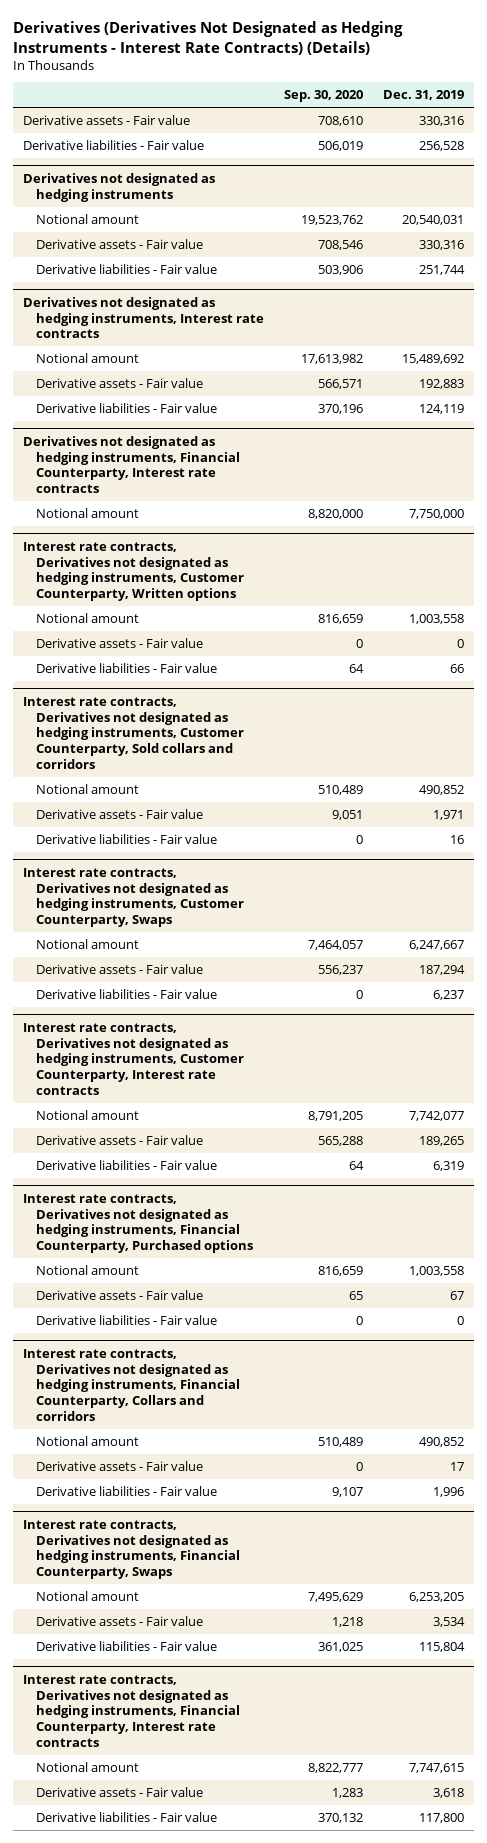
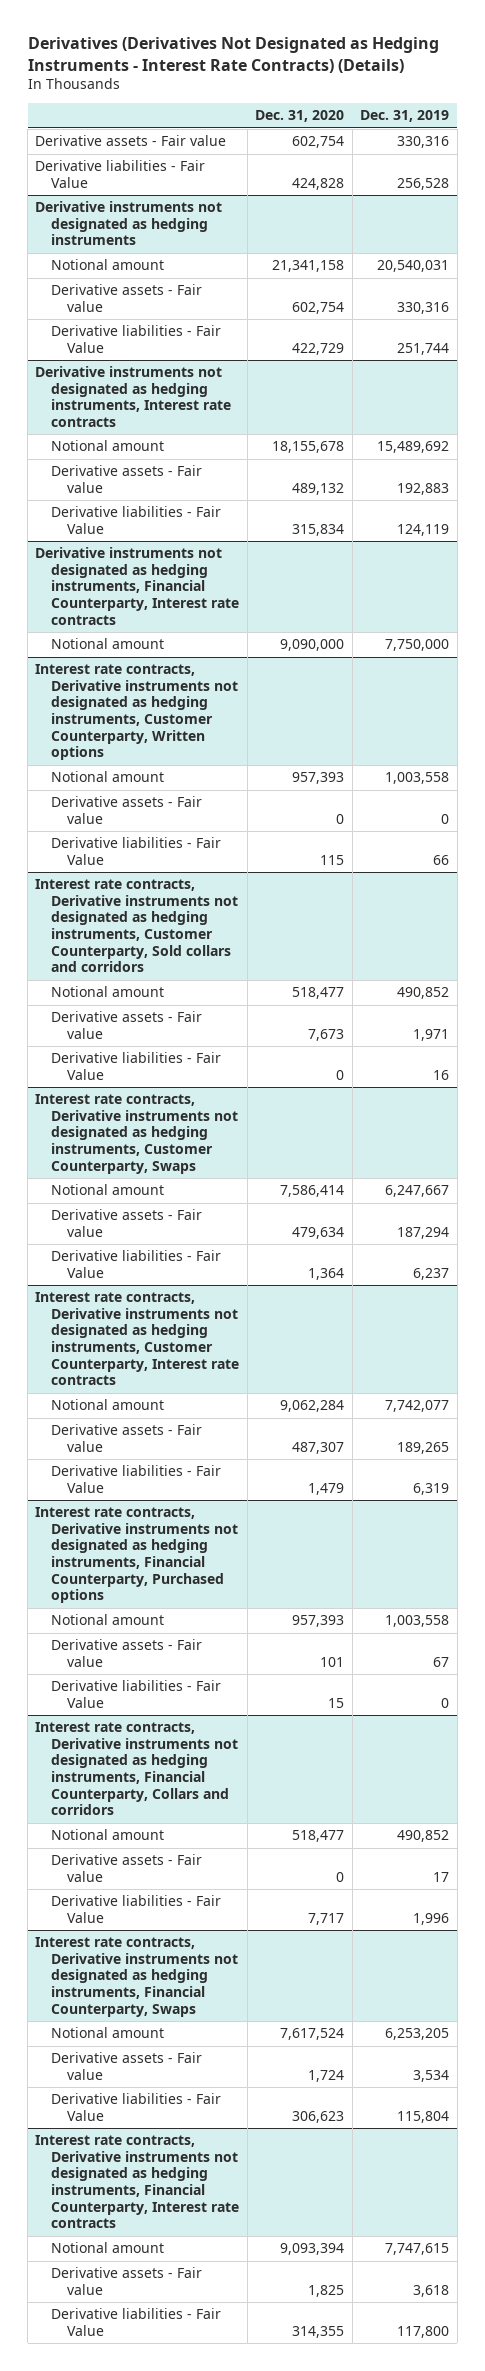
[283,90,363,103] Sep. 30, 2020 -> none
none -> [255,110,345,123] Dec. 31, 2020
[23,140,205,151] Derivative liabilities - Fair value -> [35,160,206,188] Derivative liabilities - Fair Value
[23,172,216,202] Derivatives not designated as hedging instruments -> [35,201,223,246] Derivative instruments not designated as hedging instruments
[35,264,217,275] Derivative liabilities - Fair value -> [51,325,222,353] Derivative liabilities - Fair Value
[23,296,264,339] Derivatives not designated as hedging instruments, Interest rate contracts -> [35,366,232,428] Derivative instruments not designated as hedging instruments, Interest rate contracts
[35,403,217,414] Derivative liabilities - Fair value -> [51,506,222,534] Derivative liabilities - Fair Value
[23,435,240,494] Derivatives not designated as hedging instruments, Financial Counterparty, Interest rate contracts -> [35,547,240,625] Derivative instruments not designated as hedging instruments, Financial Counterparty, Interest rate contracts
[23,541,244,602] Interest rate contracts, Derivatives not designated as hedging instruments, Customer Counterparty, Written options -> [35,664,239,761] Interest rate contracts, Derivative instruments not designated as hedging instruments, Customer Counterparty, Written options
[35,663,217,674] Derivative liabilities - Fair value -> [51,837,222,865] Derivative liabilities - Fair Value
[23,696,244,769] Interest rate contracts, Derivatives not designated as hedging instruments, Customer Counterparty, Sold collars and corridors -> [35,879,239,973] Interest rate contracts, Derivative instruments not designated as hedging instruments, Customer Counterparty, Sold collars and corridors
[35,834,217,845] Derivative liabilities - Fair value -> [51,1052,222,1080] Derivative liabilities - Fair Value
[23,867,244,928] Interest rate contracts, Derivatives not designated as hedging instruments, Customer Counterparty, Swaps -> [35,1094,239,1174] Interest rate contracts, Derivative instruments not designated as hedging instruments, Customer Counterparty, Swaps
[35,989,217,1000] Derivative liabilities - Fair value -> [51,1250,222,1278] Derivative liabilities - Fair Value
[23,1022,244,1095] Interest rate contracts, Derivatives not designated as hedging instruments, Customer Counterparty, Interest rate contracts -> [35,1292,240,1386] Interest rate contracts, Derivative instruments not designated as hedging instruments, Customer Counterparty, Interest rate contracts
[35,1160,217,1171] Derivative liabilities - Fair value -> [51,1465,222,1493] Derivative liabilities - Fair Value
[23,1193,253,1254] Interest rate contracts, Derivatives not designated as hedging instruments, Financial Counterparty, Purchased options -> [35,1507,239,1604] Interest rate contracts, Derivative instruments not designated as hedging instruments, Financial Counterparty, Purchased options
[35,1315,217,1326] Derivative liabilities - Fair value -> [51,1680,222,1708] Derivative liabilities - Fair Value
[23,1348,240,1421] Interest rate contracts, Derivatives not designated as hedging instruments, Financial Counterparty, Collars and corridors -> [35,1722,239,1816] Interest rate contracts, Derivative instruments not designated as hedging instruments, Financial Counterparty, Collars and corridors
[35,1486,217,1497] Derivative liabilities - Fair value -> [51,1895,222,1923] Derivative liabilities - Fair Value
[23,1519,240,1580] Interest rate contracts, Derivatives not designated as hedging instruments, Financial Counterparty, Swaps -> [35,1937,239,2017] Interest rate contracts, Derivative instruments not designated as hedging instruments, Financial Counterparty, Swaps
[35,1641,217,1652] Derivative liabilities - Fair value -> [51,2093,222,2121] Derivative liabilities - Fair Value
[23,1674,240,1747] Interest rate contracts, Derivatives not designated as hedging instruments, Financial Counterparty, Interest rate contracts -> [35,2135,240,2229] Interest rate contracts, Derivative instruments not designated as hedging instruments, Financial Counterparty, Interest rate contracts
[35,1812,217,1823] Derivative liabilities - Fair value -> [51,2308,222,2336] Derivative liabilities - Fair Value

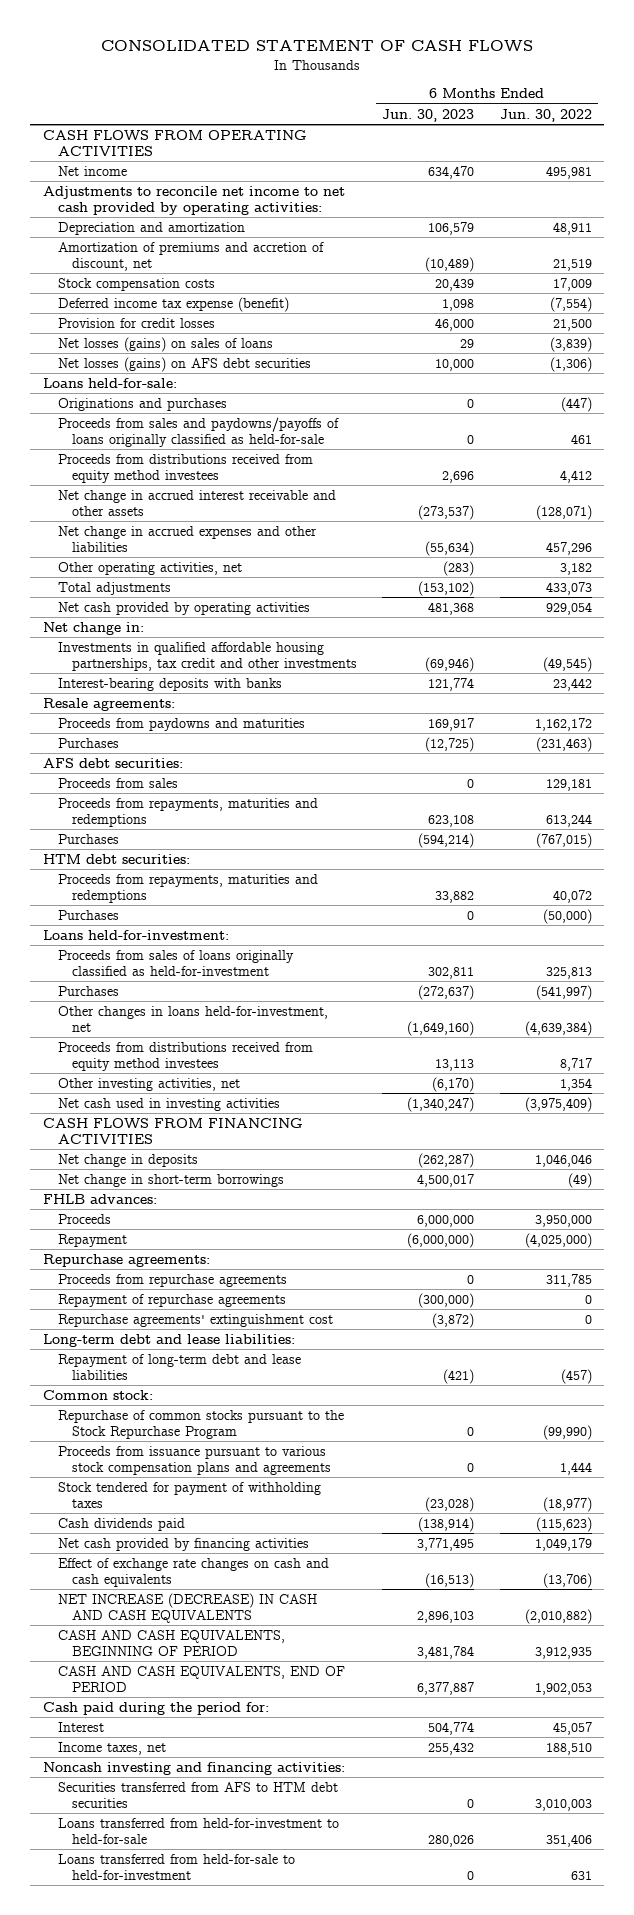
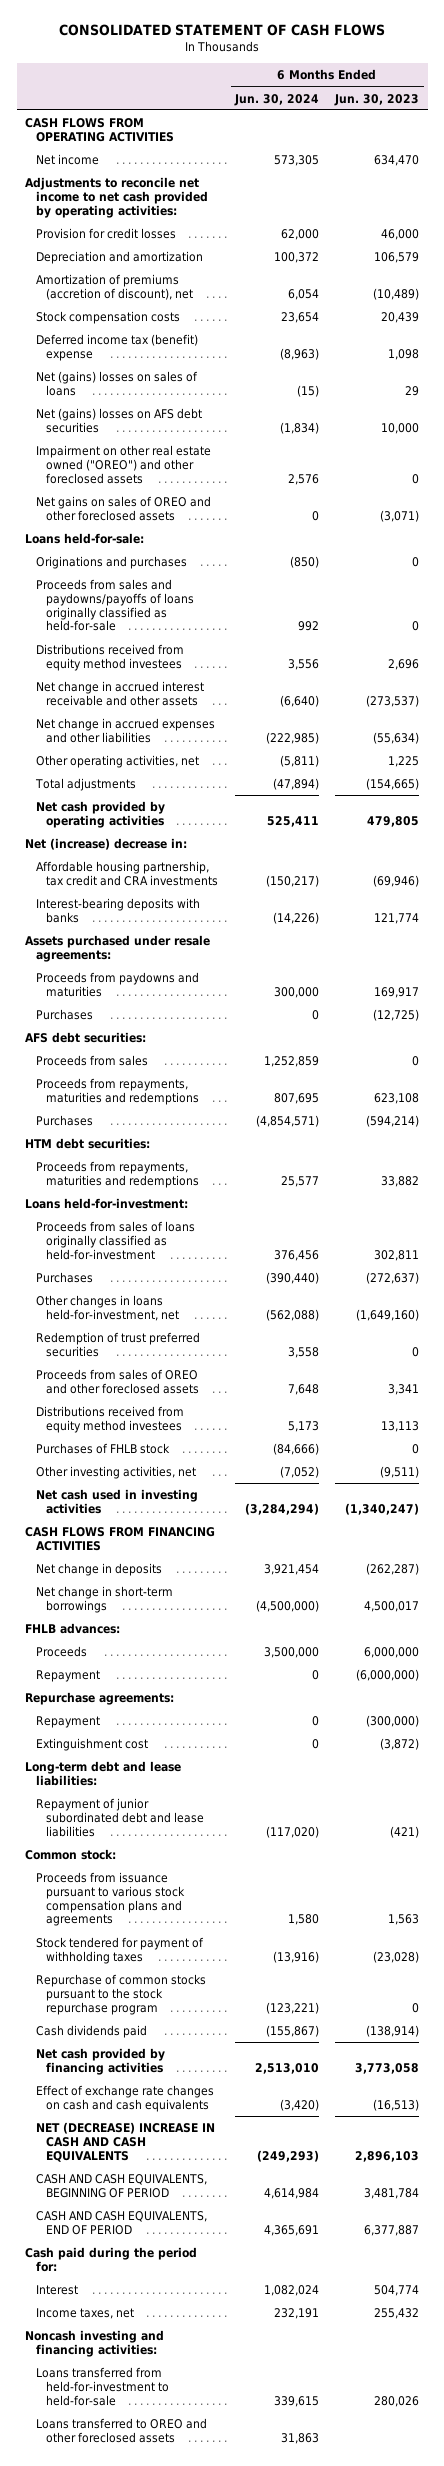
[499,108,592,122] Jun. 30, 2022 -> none
none -> [233,93,319,106] Jun. 30, 2024
[57,317,215,328] Provision for credit losses -> [35,228,176,240] Provision for credit losses
[57,241,324,271] Amortization of premiums and accretion of discount, net -> [35,274,194,300] Amortization of premiums (accretion of discount), net
[57,296,289,312] Deferred income tax expense (benefit) -> [35,334,198,361] Deferred income tax (benefit) expense
[57,336,273,352] Net losses (gains) on sales of loans -> [35,371,198,396] Net (gains) losses on sales of loans
[57,356,311,372] Net losses (gains) on AFS debt securities -> [35,408,202,433] Net (gains) losses on AFS debt securities
none -> [35,445,211,484] Impairment on other real estate owned ("OREO") and other foreclosed assets
none -> [35,496,211,521] Net gains on sales of OREO and other foreclosed assets
[57,453,313,483] Proceeds from distributions received from equity method investees -> [35,644,184,671] Distributions received from equity method investees
[443,560,475,576] (283) -> [388,756,420,768] 1,225
[418,580,475,596] (153,102) -> [366,778,420,791] (154,665)
[428,601,475,615] 481,368 -> [367,815,420,827] 479,805
[42,621,144,635] Net change in: -> [24,838,187,851] Net (increase) decrease in:
[57,641,358,671] Investments in qualified affordable housing partnerships, tax credit and other investments -> [35,861,219,886] Affordable housing partnership, tax credit and CRA investments
[42,697,175,711] Resale agreements: -> [24,935,210,962] Assets purchased under resale agreements:
[57,909,119,920] Purchases -> none
none -> [35,1332,200,1357] Redemption of trust preferred securities
none -> [35,1369,200,1394] Proceeds from sales of OREO and other foreclosed assets
[57,1041,313,1071] Proceeds from distributions received from equity method investees -> [35,1406,184,1433] Distributions received from equity method investees
none -> [35,1443,170,1455] Purchases of FHLB stock
[432,1076,475,1092] (6,170) -> [380,1466,420,1479] (9,511)
[57,1273,287,1287] Proceeds from repurchase agreements -> none
[57,1293,286,1307] Repayment of repurchase agreements -> [35,1716,100,1729] Repayment
[57,1313,333,1327] Repurchase agreements' extinguishment cost -> [35,1738,148,1752] Extinguishment cost
[57,1353,301,1380] Repayment of long-term debt and lease liabilities -> [35,1798,205,1837] Repayment of junior subordinated debt and lease liabilities
[57,1409,344,1439] Repurchase of common stocks pursuant to the Stock Repurchase Program -> none
[467,1462,475,1472] 0 -> [388,1914,420,1926] 1,563
none -> [35,1974,206,2015] Repurchase of common stocks pursuant to the stock repurchase program
[417,1537,475,1551] 3,771,495 -> [355,2062,420,2074] 3,773,058
[57,1592,317,1623] NET INCREASE (DECREASE) IN CASH AND CASH EQUIVALENTS -> [35,2122,215,2162] NET (DECREASE) INCREASE IN CASH AND CASH EQUIVALENTS
[57,1781,338,1808] Securities transferred from AFS to HTM debt securities -> none
[57,1853,295,1880] Loans transferred from held-for-sale to held-for-investment -> none
none -> [35,2418,207,2443] Loans transferred to OREO and other foreclosed assets

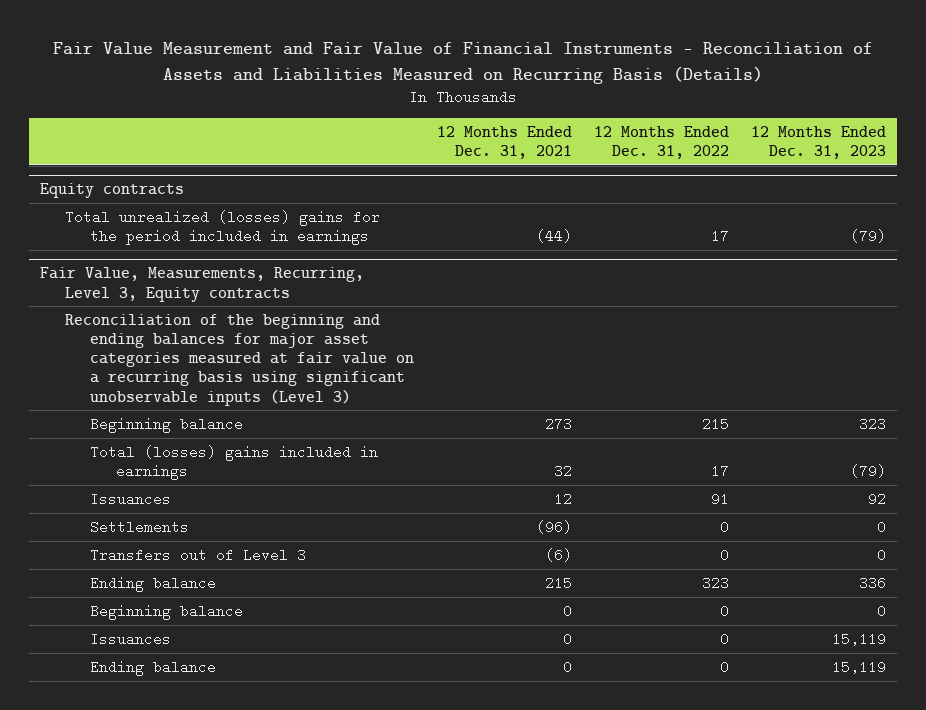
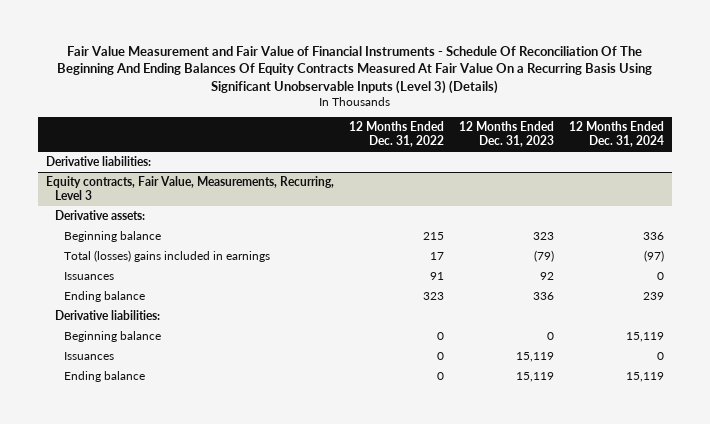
[52,42,873,84] Fair Value Measurement and Fair Value of Financial Instruments - Reconciliation of Assets and Liabilities Measured on Recurring Basis (Details) -> [56,45,652,94] Fair Value Measurement and Fair Value of Financial Instruments - Schedule Of Reconciliation Of The Beginning And Ending Balances Of Equity Contracts Measured At Fair Value On a Recurring Basis Using Significant Unobservable Inputs (Level 3) (Details)
[436,125,572,159] 12 Months Ended Dec. 31, 2021 -> none
none -> [569,121,665,148] 12 Months Ended Dec. 31, 2024
[39,183,184,199] Equity contracts -> none
[65,209,381,245] Total unrealized (losses) gains for the period included in earnings -> none
none -> [45,156,151,167] Derivative liabilities:
[39,267,364,302] Fair Value, Measurements, Recurring, Level 3, Equity contracts -> [45,176,334,201] Equity contracts, Fair Value, Measurements, Recurring, Level 3
[65,313,415,406] Reconciliation of the beginning and ending balances for major asset categories measured at fair value on a recurring basis using significant unobservable inputs (Level 3) -> [55,210,146,221] Derivative assets:
[90,519,190,534] Settlements -> none
[90,547,307,562] Transfers out of Level 3 -> none
none -> [55,310,161,321] Derivative liabilities:

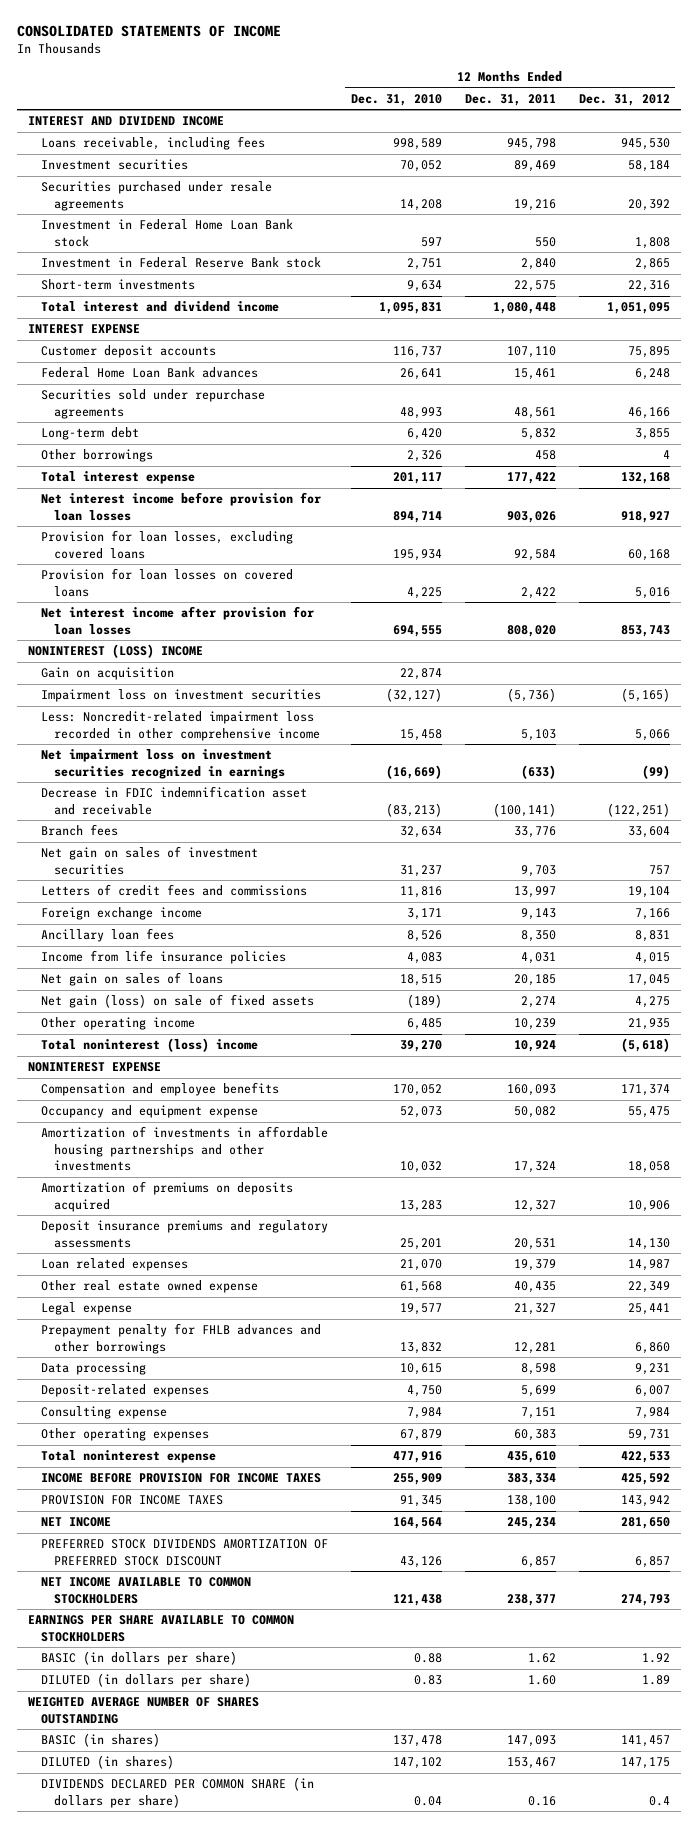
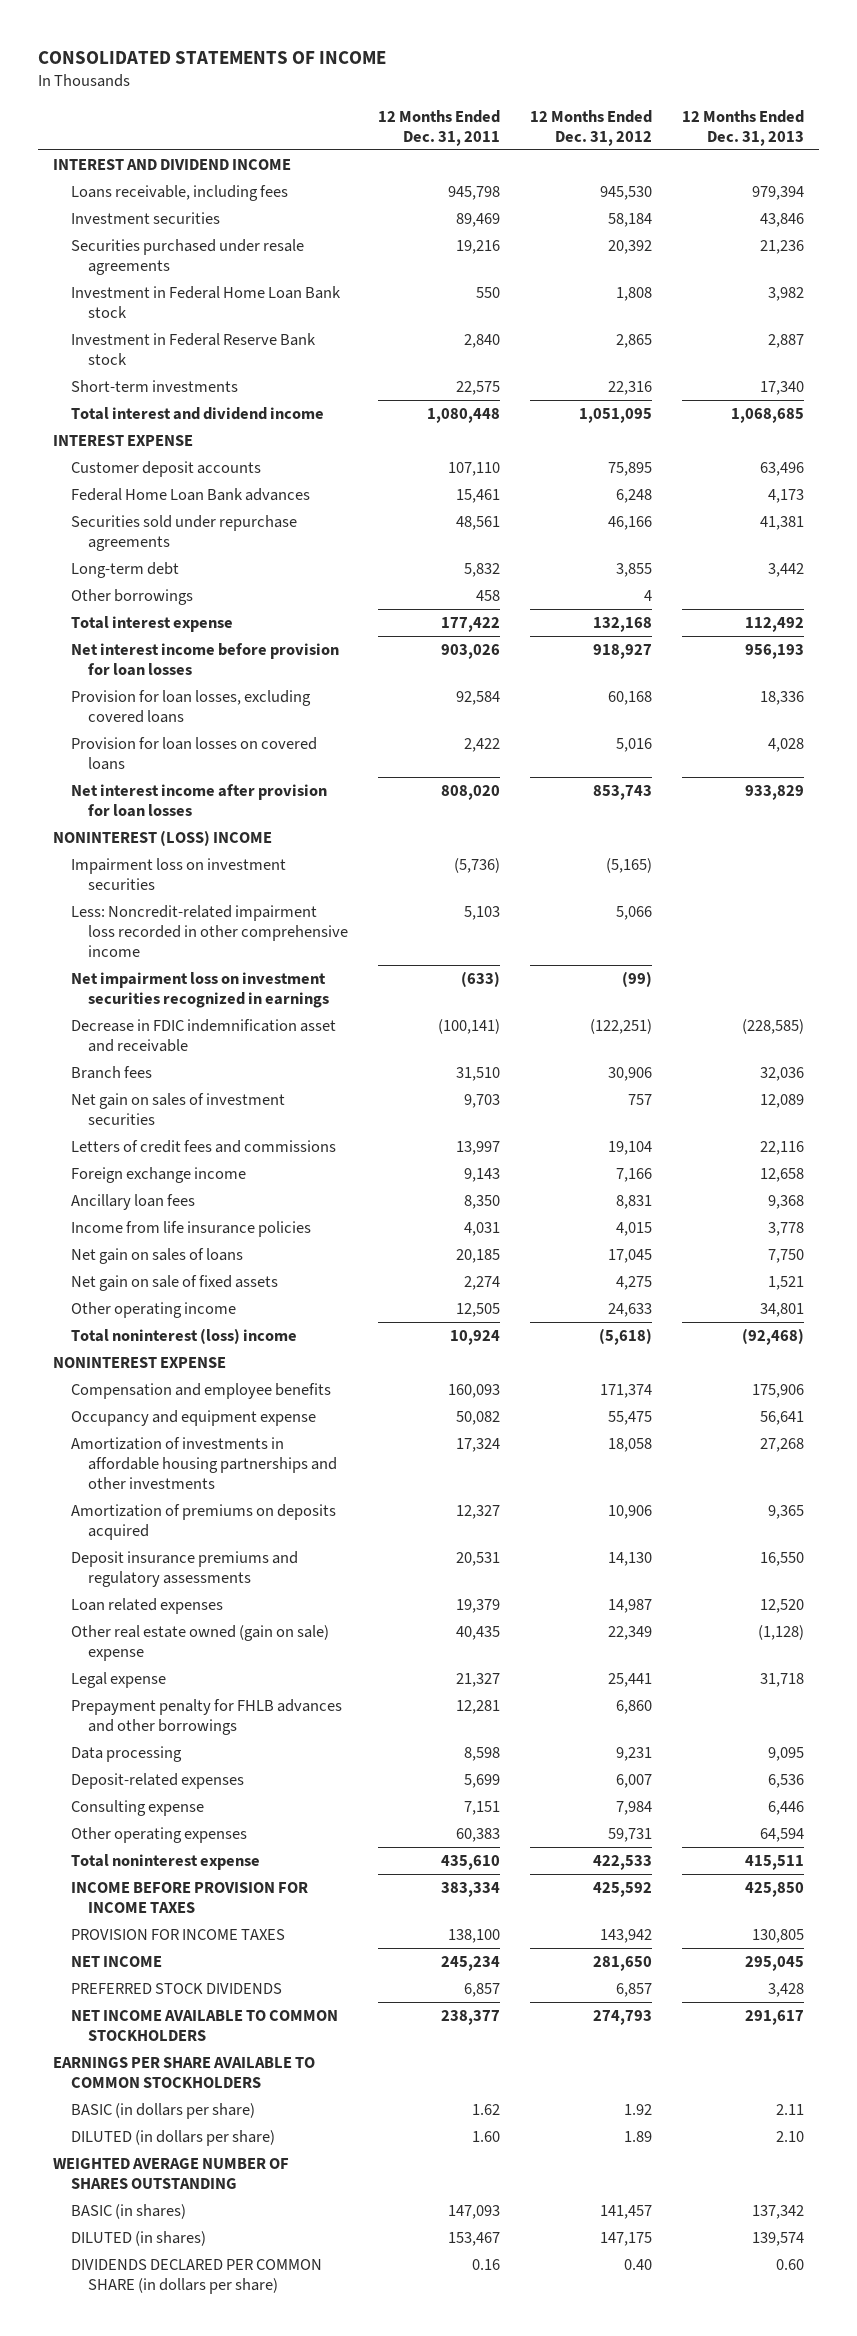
[350,93,442,106] Dec. 31, 2010 -> none
none -> [681,109,804,146] 12 Months Ended Dec. 31, 2013
[40,667,174,681] Gain on acquisition -> none
[513,826,556,839] 33,776 -> [456,1067,501,1082] 31,510
[627,826,670,839] 33,604 -> [608,1067,653,1082] 30,906
[40,994,314,1009] Net gain (loss) on sale of fixed assets -> [70,1275,278,1292] Net gain on sale of fixed assets
[513,1018,556,1031] 10,239 -> [456,1303,501,1318] 12,505
[627,1018,670,1031] 21,935 -> [608,1303,653,1318] 24,633
[40,1280,258,1294] Other real estate owned expense -> [70,1625,329,1661] Other real estate owned (gain on sale) expense
[40,1539,328,1566] PREFERRED STOCK DIVIDENDS AMORTIZATION OF PREFERRED STOCK DISCOUNT -> [70,1983,282,1995] PREFERRED STOCK DIVIDENDS
[648,1795,670,1806] 0.4 -> [624,2259,653,2271] 0.40

